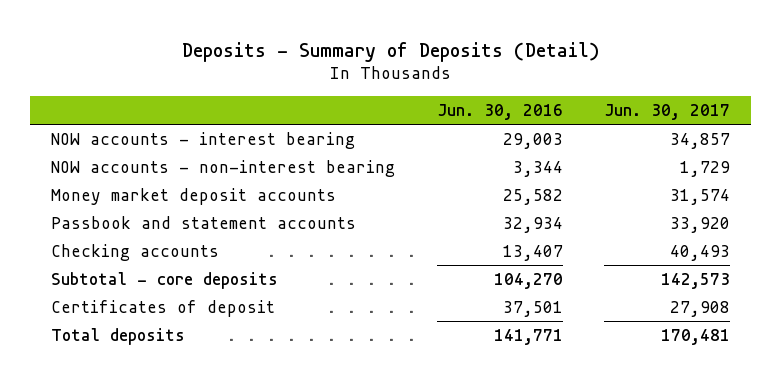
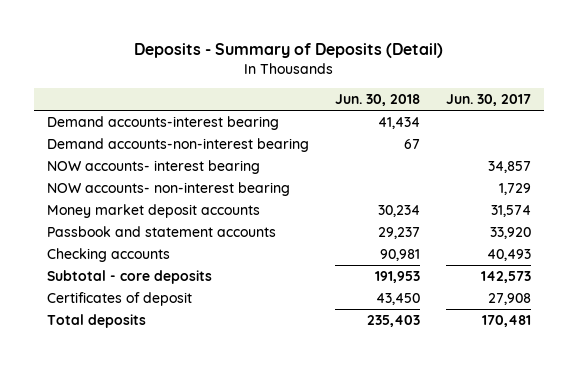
[436,103,563,120] Jun. 30, 2016 -> none
none -> [334,94,420,107] Jun. 30, 2018
none -> [46,115,279,130] Demand accounts-interest bearing
none -> [46,137,309,152] Demand accounts-non-interest bearing
[51,131,356,149] NOW accounts - interest bearing -> [46,159,260,174] NOW accounts- interest bearing
[51,159,396,177] NOW accounts - non-interest bearing -> [46,181,290,196] NOW accounts- non-interest bearing

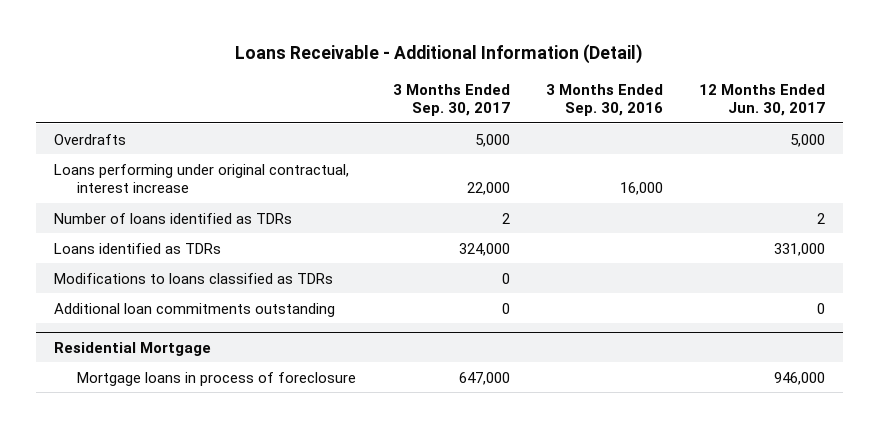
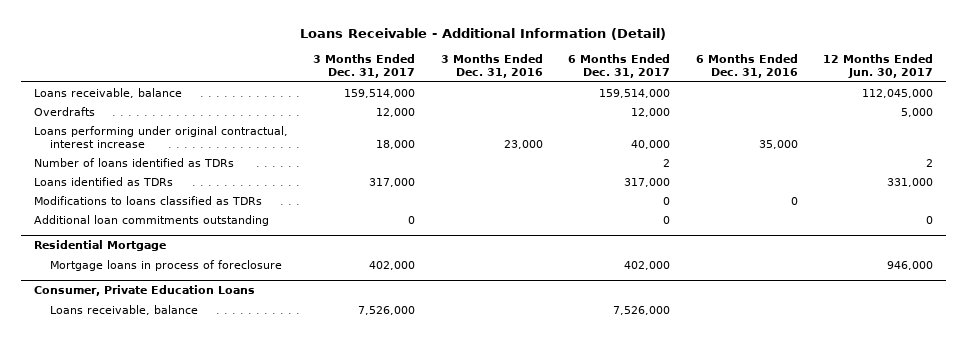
[392,83,510,116] 3 Months Ended Sep. 30, 2017 -> none
[545,83,663,116] 3 Months Ended Sep. 30, 2016 -> none
none -> [313,53,416,79] 3 Months Ended Dec. 31, 2017
none -> [440,53,543,79] 3 Months Ended Dec. 31, 2016
none -> [568,53,671,79] 6 Months Ended Dec. 31, 2017
none -> [695,53,798,79] 6 Months Ended Dec. 31, 2016
none -> [33,87,182,98] Loans receivable, balance
none -> [33,285,255,297] Consumer, Private Education Loans
none -> [50,304,199,315] Loans receivable, balance

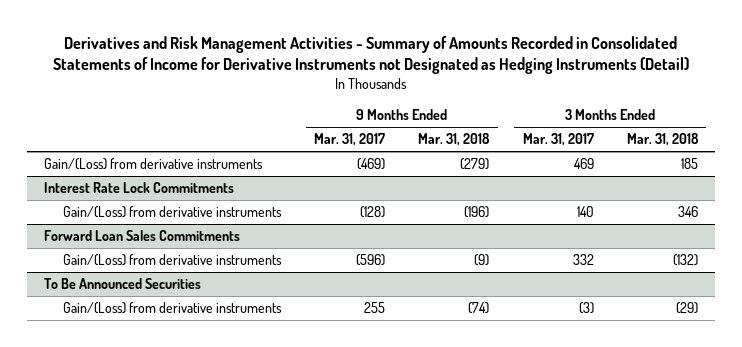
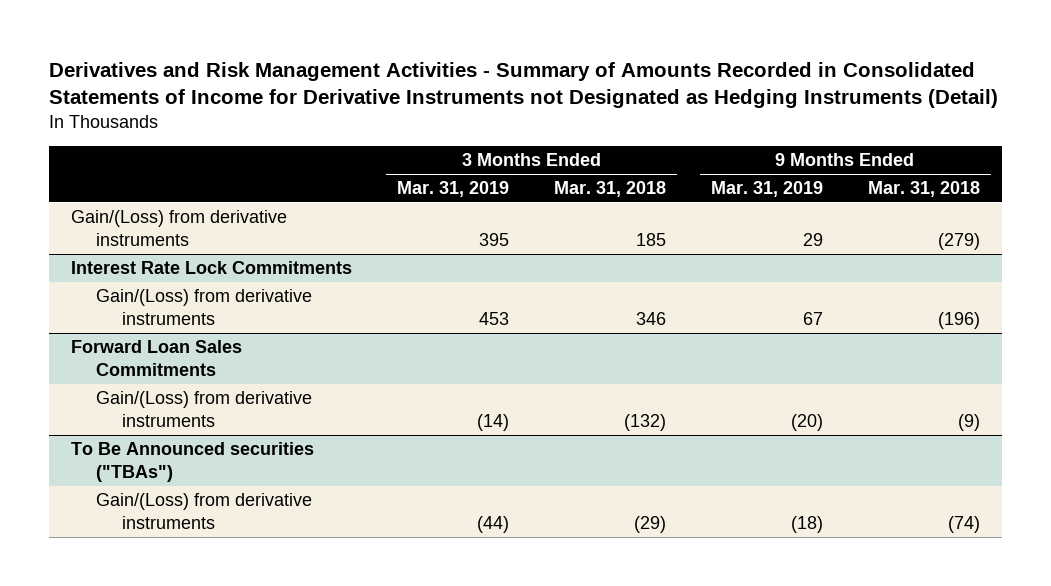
[314,133,386,147] Mar. 31, 2017 -> none
[522,133,594,147] Mar. 31, 2017 -> none
none -> [397,181,510,198] Mar. 31, 2019
none -> [710,181,823,198] Mar. 31, 2019
[43,278,201,290] To Be Announced Securities -> [71,442,315,482] To Be Announced securities ("TBAs")

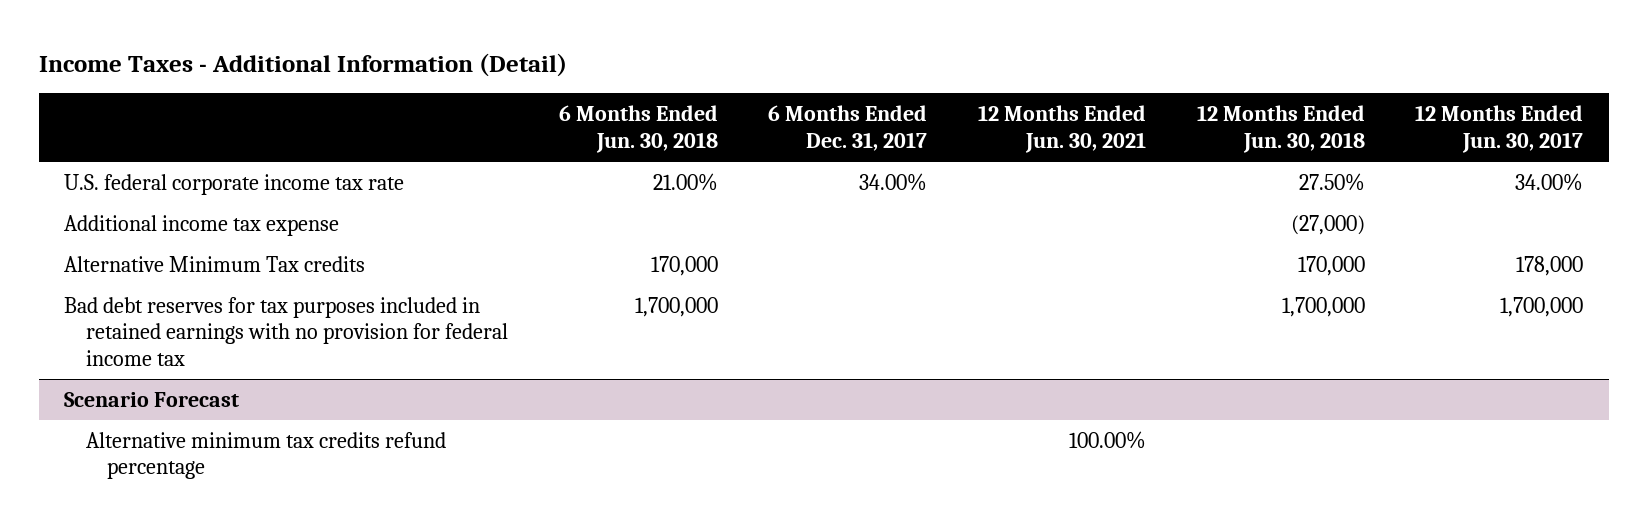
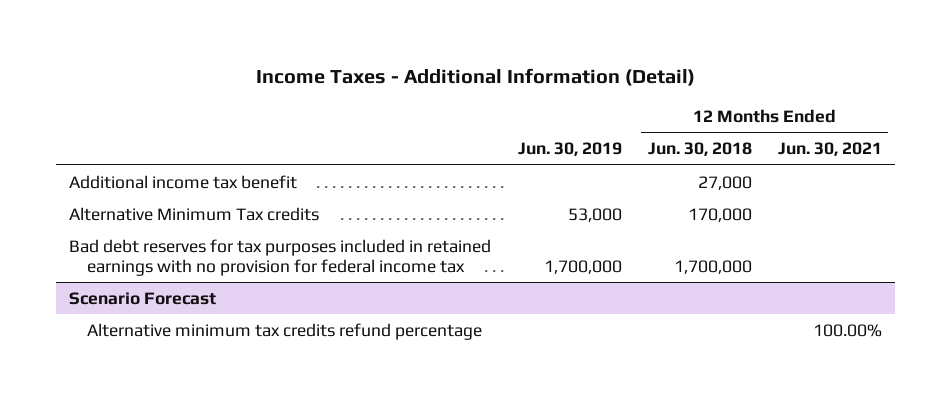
[558,105,718,153] 6 Months Ended Jun. 30, 2018 -> none
[768,105,928,151] 6 Months Ended Dec. 31, 2017 -> none
[1415,105,1584,153] 12 Months Ended Jun. 30, 2017 -> none
none -> [517,142,622,157] Jun. 30, 2019
[64,173,405,195] U.S. federal corporate income tax rate -> none
[64,214,340,236] Additional income tax expense -> [69,174,298,189] Additional income tax benefit
[1290,214,1365,235] (27,000) -> [697,175,752,190] 27,000

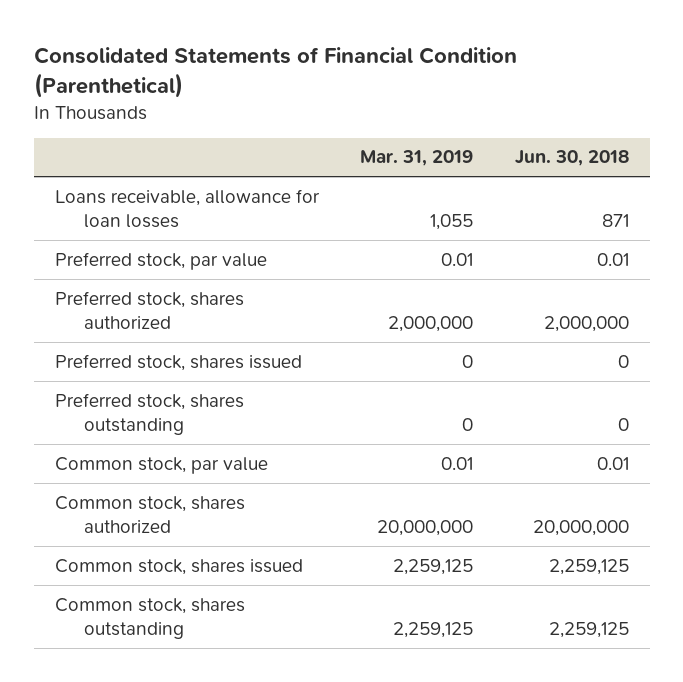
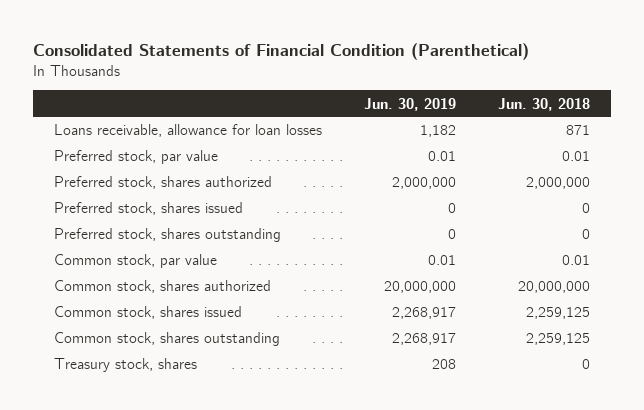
[360,150,474,167] Mar. 31, 2019 -> none
none -> [363,97,456,111] Jun. 30, 2019
none -> [53,358,197,373] Treasury stock, shares

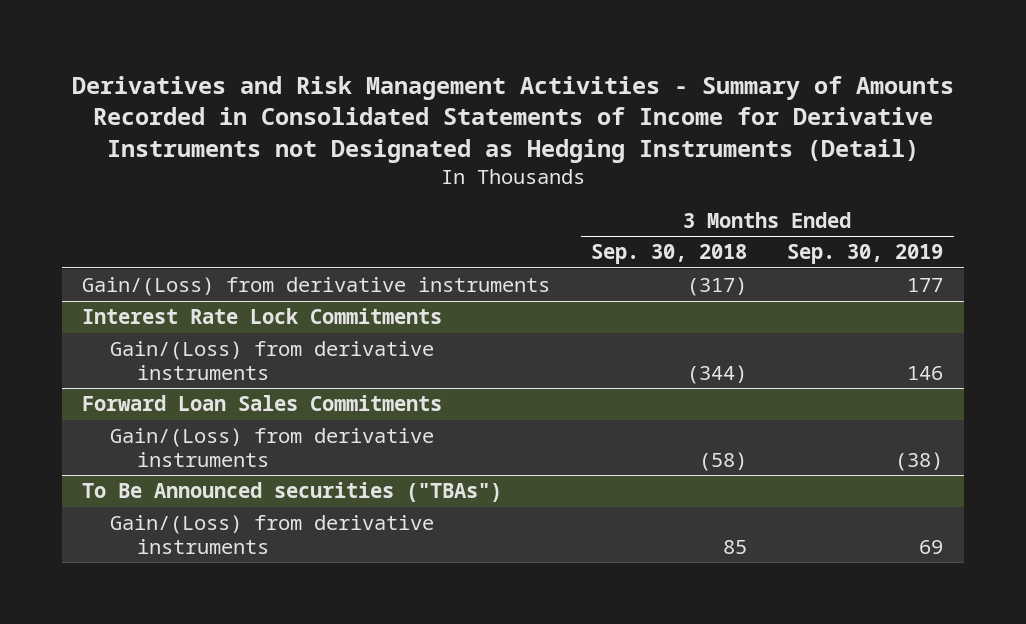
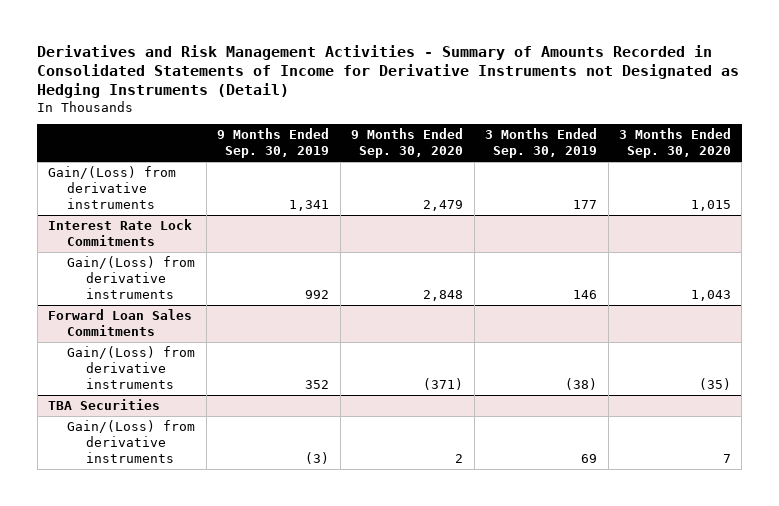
[590,244,747,265] Sep. 30, 2018 -> none
none -> [217,128,330,159] 9 Months Ended Sep. 30, 2019
none -> [351,128,464,159] 9 Months Ended Sep. 30, 2020
none -> [618,128,731,159] 3 Months Ended Sep. 30, 2020
[82,482,503,503] To Be Announced securities ("TBAs") -> [48,399,161,411] TBA Securities

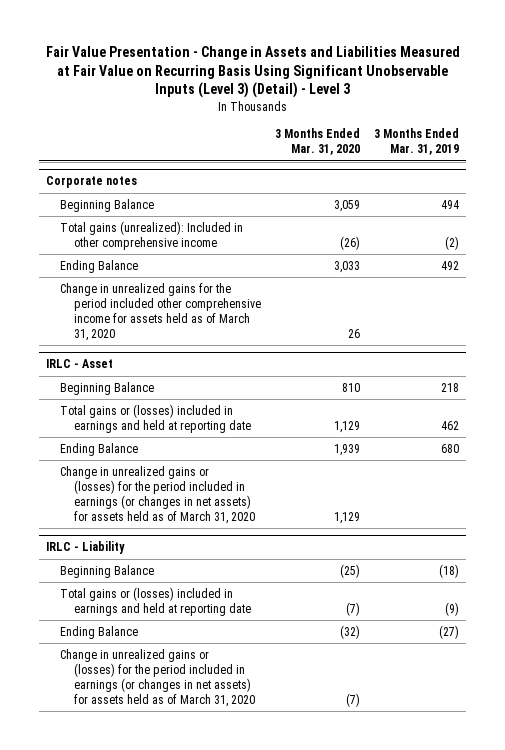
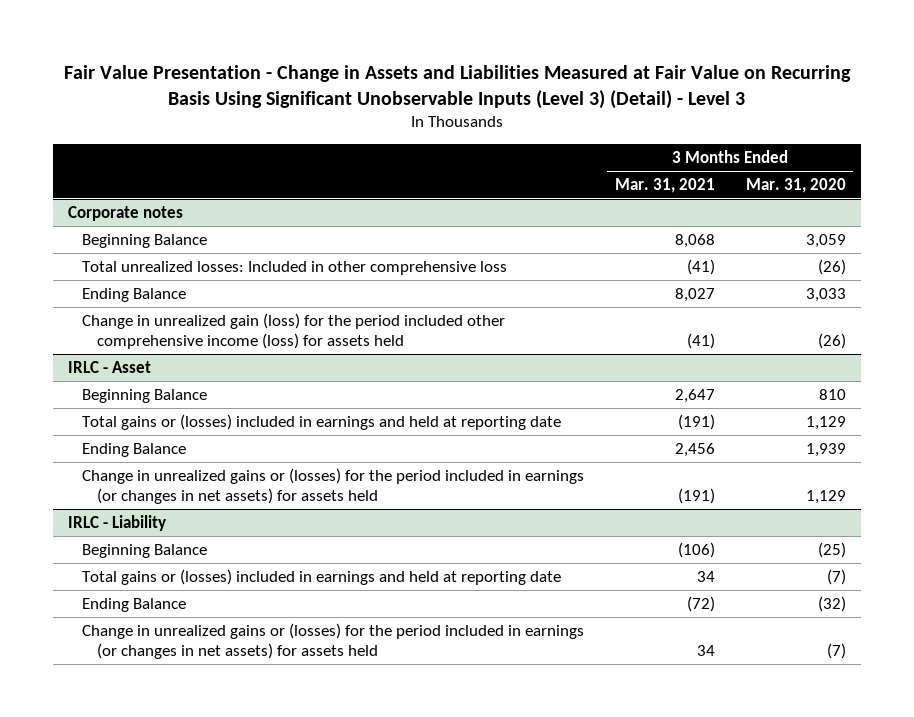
[374,128,460,156] 3 Months Ended Mar. 31, 2019 -> none
none -> [614,177,715,193] Mar. 31, 2021
[59,220,243,250] Total gains (unrealized): Included in other comprehensive income -> [82,260,508,275] Total unrealized losses: Included in other comprehensive loss
[59,282,262,341] Change in unrealized gains for the period included other comprehensive income for assets held as of March 31, 2020 -> [82,312,506,350] Change in unrealized gain (loss) for the period included other comprehensive income (loss) for assets held
[348,328,361,338] 26 -> [817,333,846,350] (26)
[59,465,256,524] Change in unrealized gains or (losses) for the period included in earnings (or changes in net assets) for assets held as of March 31, 2020 -> [82,467,585,505] Change in unrealized gains or (losses) for the period included in earnings (or changes in net assets) for assets held
[59,648,256,707] Change in unrealized gains or (losses) for the period included in earnings (or changes in net assets) for assets held as of March 31, 2020 -> [82,622,585,660] Change in unrealized gains or (losses) for the period included in earnings (or changes in net assets) for assets held

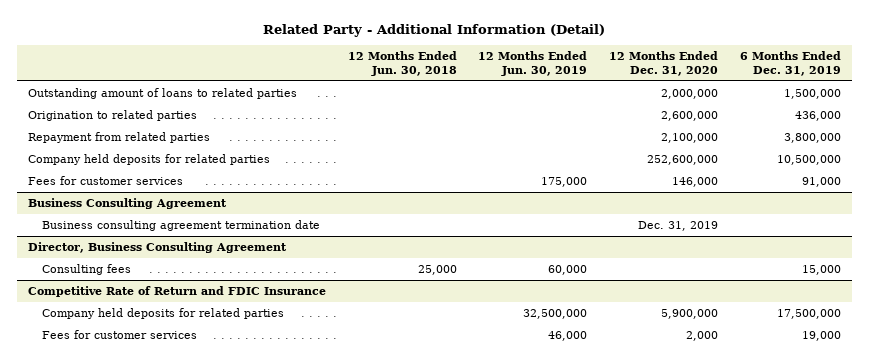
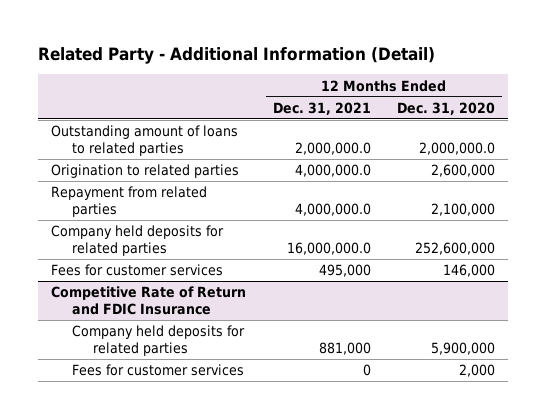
[347,51,457,77] 12 Months Ended Jun. 30, 2018 -> none
[478,51,588,77] 12 Months Ended Jun. 30, 2019 -> none
[739,51,841,77] 6 Months Ended Dec. 31, 2019 -> none
none -> [272,101,371,115] Dec. 31, 2021
[661,88,719,99] 2,000,000 -> [419,141,496,155] 2,000,000.0
[27,197,227,209] Business Consulting Agreement -> none
[41,219,320,231] Business consulting agreement termination date -> none
[27,241,287,253] Director, Business Consulting Agreement -> none
[41,263,131,275] Consulting fees -> none

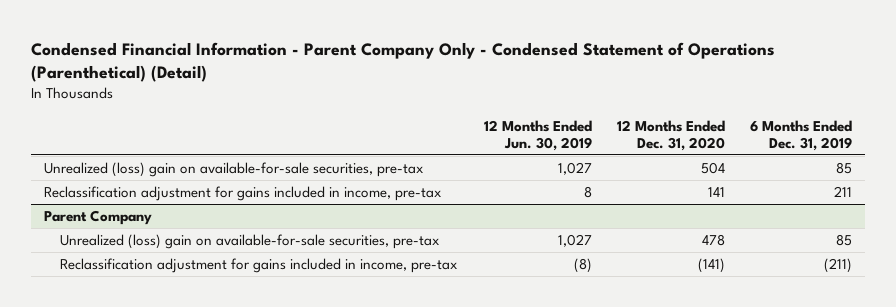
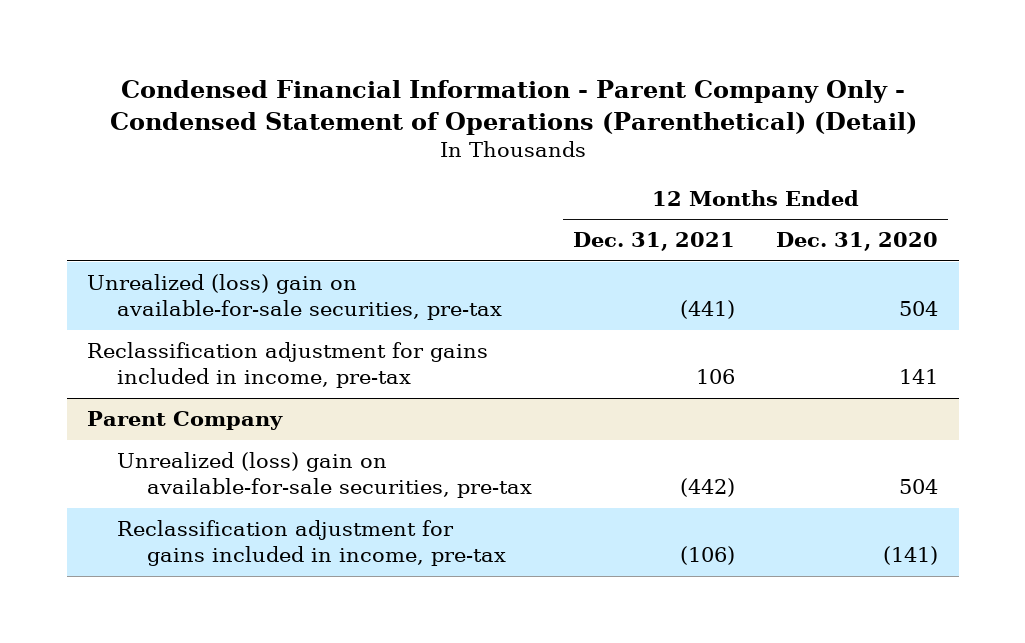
[483,119,592,151] 12 Months Ended Jun. 30, 2019 -> none
[750,119,853,151] 6 Months Ended Dec. 31, 2019 -> none
none -> [573,232,736,252] Dec. 31, 2021
[701,233,725,246] 478 -> [899,479,939,495] 504

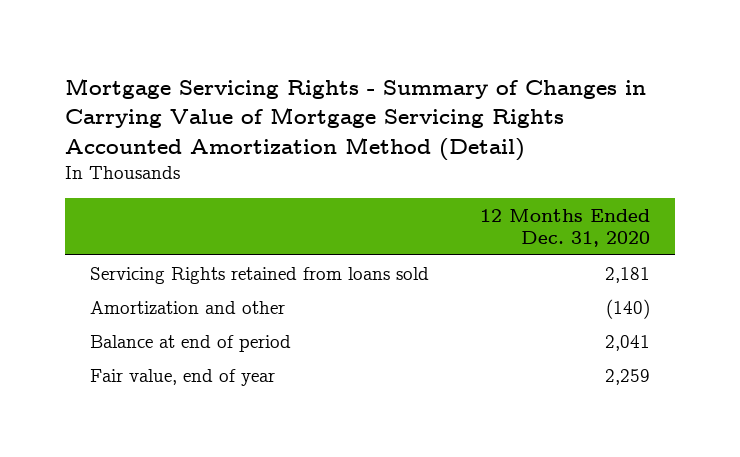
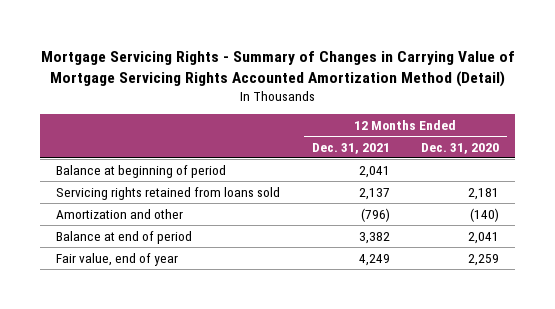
none -> [311,142,390,154] Dec. 31, 2021
none -> [56,164,227,178] Balance at beginning of period
[90,266,430,284] Servicing Rights retained from loans sold -> [56,186,281,200] Servicing rights retained from loans sold

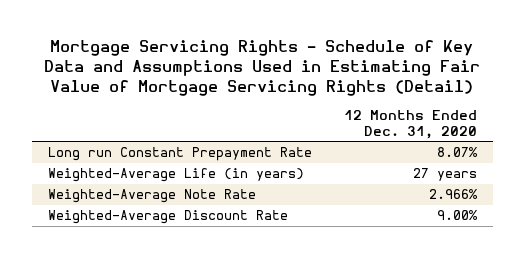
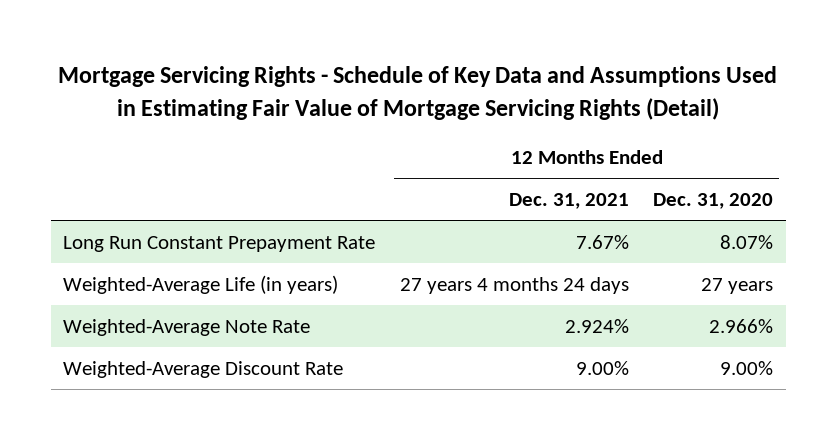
none -> [508,192,629,209] Dec. 31, 2021
[47,147,312,162] Long run Constant Prepayment Rate -> [63,235,376,252] Long Run Constant Prepayment Rate

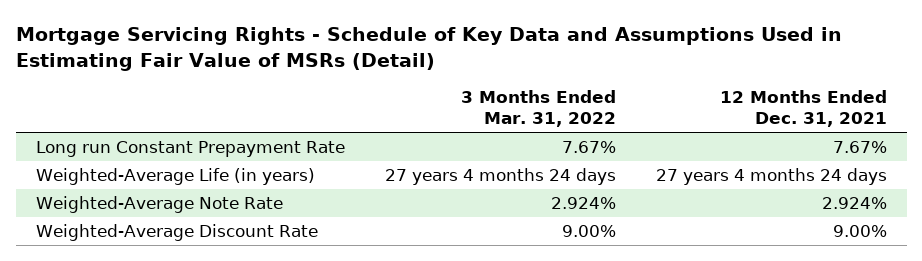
[58,66,778,120] Mortgage Servicing Rights - Schedule of Key Data and Assumptions Used in Estimating Fair Value of Mortgage Servicing Rights (Detail) -> [15,27,842,71] Mortgage Servicing Rights - Schedule of Key Data and Assumptions Used in Estimating Fair Value of MSRs (Detail)
[653,192,774,209] Dec. 31, 2020 -> none
none -> [460,90,616,128] 3 Months Ended Mar. 31, 2022
[63,235,376,252] Long Run Constant Prepayment Rate -> [35,141,345,158] Long run Constant Prepayment Rate

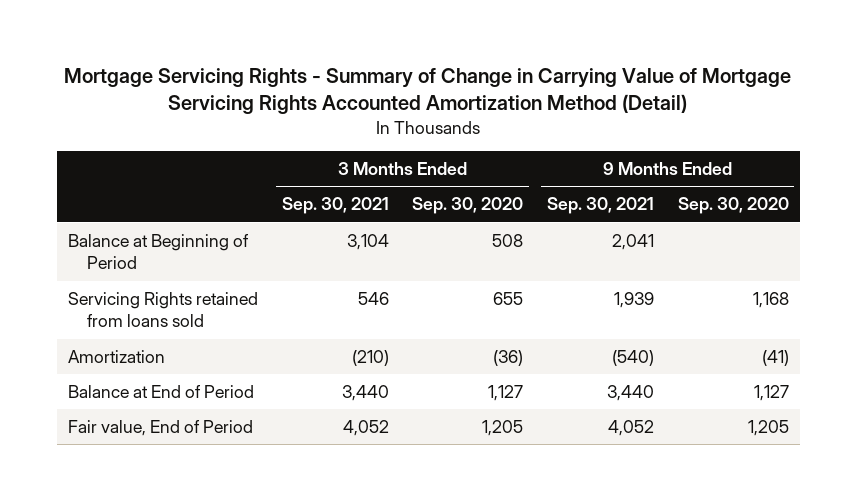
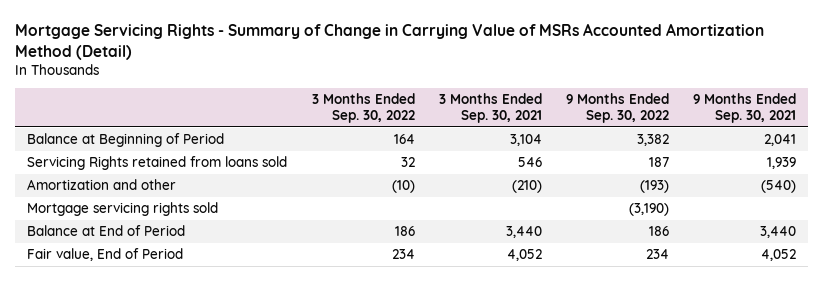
[64,68,792,115] Mortgage Servicing Rights - Summary of Change in Carrying Value of Mortgage Servicing Rights Accounted Amortization Method (Detail) -> [15,23,765,60] Mortgage Servicing Rights - Summary of Change in Carrying Value of MSRs Accounted Amortization Method (Detail)
[412,197,524,215] Sep. 30, 2020 -> none
[677,197,789,215] Sep. 30, 2020 -> none
none -> [311,93,415,123] 3 Months Ended Sep. 30, 2022
none -> [566,93,670,123] 9 Months Ended Sep. 30, 2022
[68,350,166,364] Amortization -> [27,179,177,191] Amortization and other
none -> [27,202,219,217] Mortgage servicing rights sold

